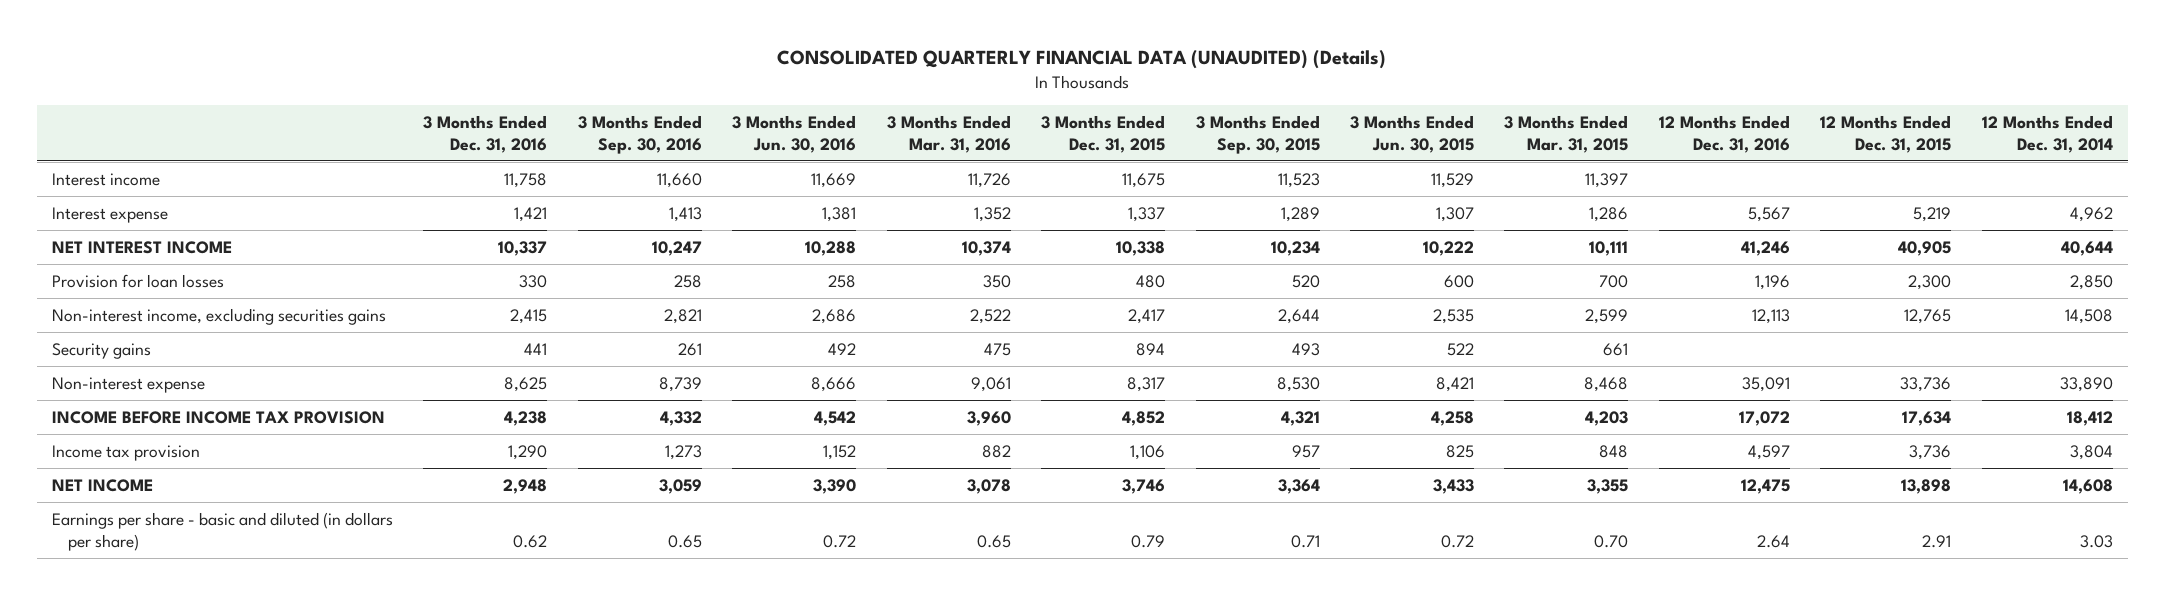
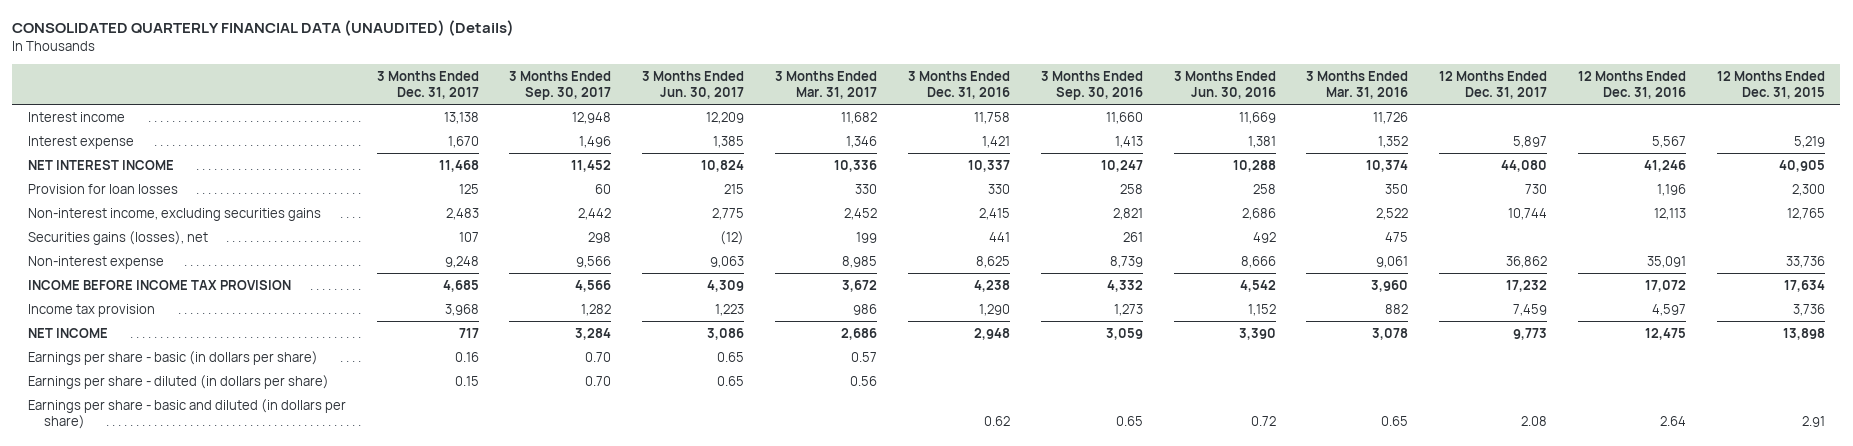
[1041,114,1166,153] 3 Months Ended Dec. 31, 2015 -> none
[1195,114,1320,154] 3 Months Ended Sep. 30, 2015 -> none
[1349,114,1474,153] 3 Months Ended Jun. 30, 2015 -> none
[1504,114,1629,153] 3 Months Ended Mar. 31, 2015 -> none
[1981,114,2113,153] 12 Months Ended Dec. 31, 2014 -> none
none -> [376,70,479,100] 3 Months Ended Dec. 31, 2017
none -> [509,70,612,101] 3 Months Ended Sep. 30, 2017
none -> [642,70,745,100] 3 Months Ended Jun. 30, 2017
none -> [775,70,878,100] 3 Months Ended Mar. 31, 2017
none -> [1439,70,1548,100] 12 Months Ended Dec. 31, 2017
[51,342,151,359] Security gains -> [27,230,208,245] Securities gains (losses), net
none -> [27,350,318,365] Earnings per share - basic (in dollars per share)
none -> [27,374,329,389] Earnings per share - diluted (in dollars per share)

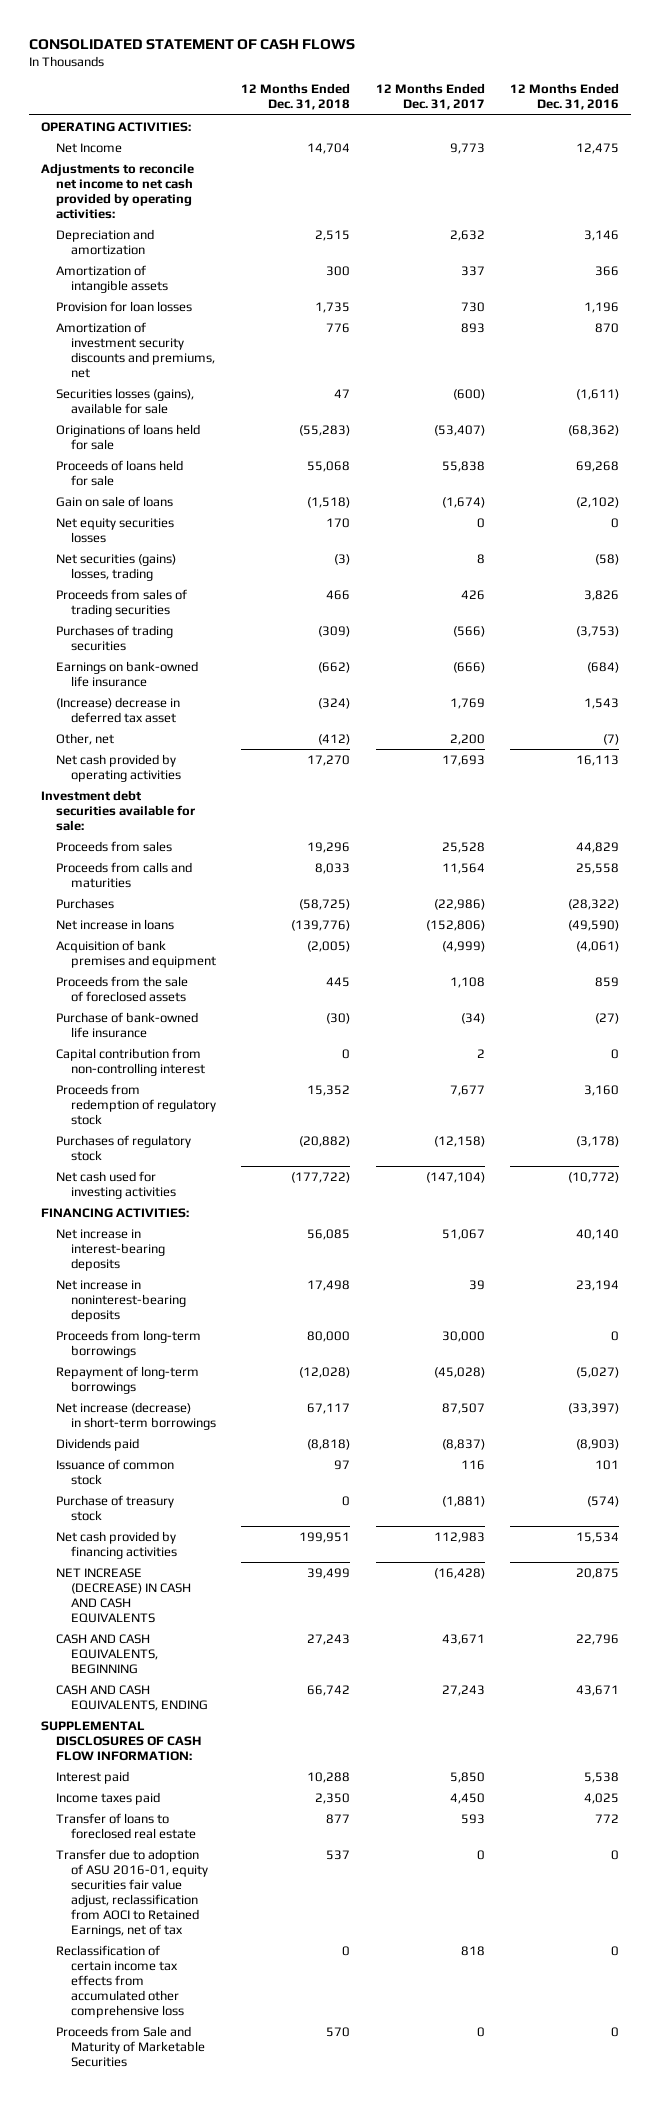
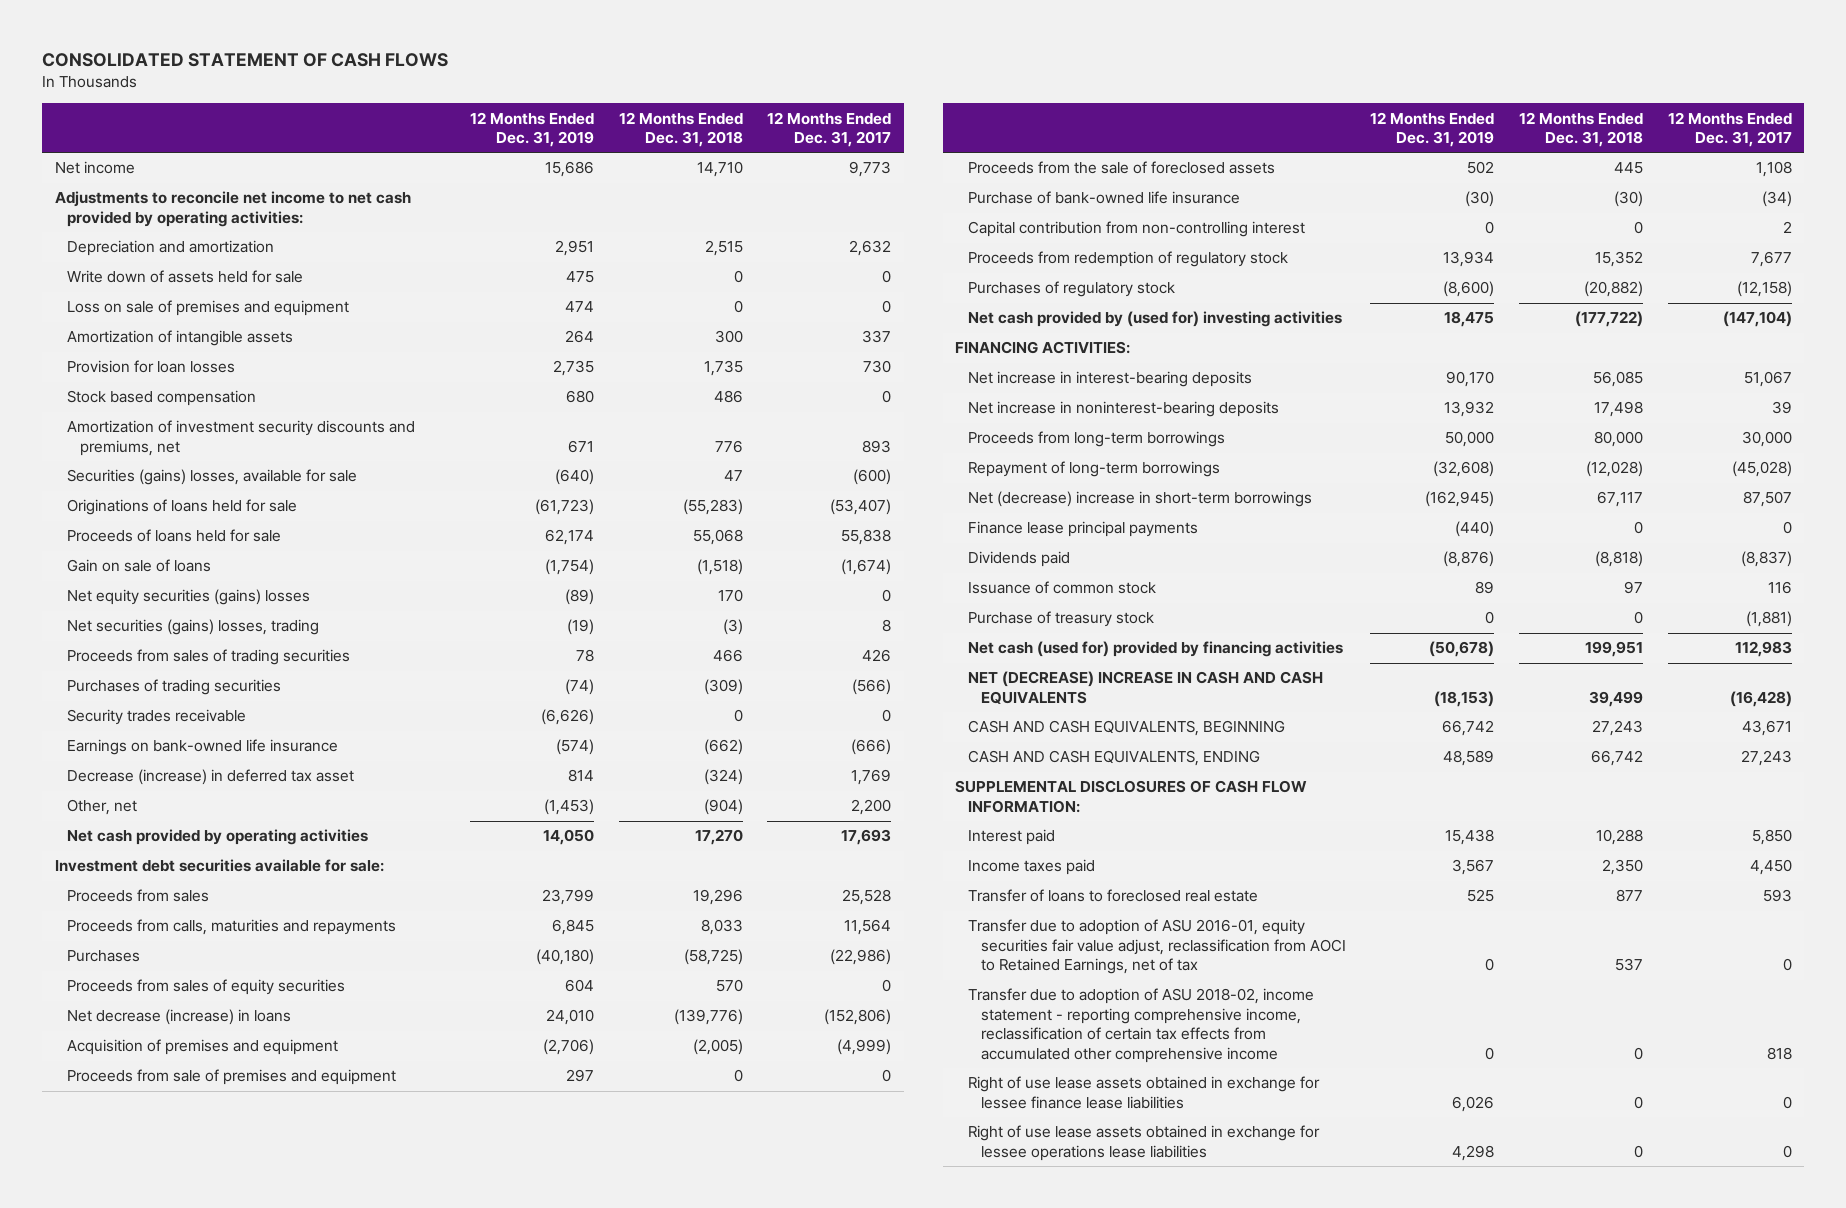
[509,83,619,111] 12 Months Ended Dec. 31, 2016 -> none
none -> [469,111,594,148] 12 Months Ended Dec. 31, 2019
[41,121,192,132] OPERATING ACTIVITIES: -> none
[56,142,123,153] Net Income -> [54,161,135,175] Net income
[307,142,351,154] 14,704 -> [696,161,743,178] 14,710
none -> [67,270,304,284] Write down of assets held for sale
none -> [67,300,350,317] Loss on sale of premises and equipment
none -> [67,390,257,407] Stock based compensation
[56,387,195,414] Securities losses (gains), available for sale -> [67,469,358,486] Securities (gains) losses, available for sale
[56,517,175,543] Net equity securities losses -> [67,589,311,606] Net equity securities (gains) losses
none -> [67,709,247,726] Security trades receivable
[56,696,181,723] (Increase) decrease in deferred tax asset -> [67,769,355,786] Decrease (increase) in deferred tax asset
[318,733,351,745] (412) -> [703,799,743,816] (904)
[56,861,193,888] Proceeds from calls and maturities -> [67,919,397,936] Proceeds from calls, maturities and repayments
none -> [67,979,346,996] Proceeds from sales of equity securities
[56,918,175,930] Net increase in loans -> [67,1009,292,1026] Net decrease (increase) in loans
[56,939,217,968] Acquisition of bank premises and equipment -> [67,1039,339,1056] Acquisition of premises and equipment
none -> [67,1069,397,1086] Proceeds from sale of premises and equipment
[56,1170,177,1199] Net cash used for investing activities -> [967,311,1342,328] Net cash provided by (used for) investing activities
[56,1401,217,1430] Net increase (decrease) in short-term borrowings -> [967,491,1312,508] Net (decrease) increase in short-term borrowings
none -> [967,521,1198,538] Finance lease principal payments
[56,1530,178,1559] Net cash provided by financing activities -> [967,641,1343,658] Net cash (used for) provided by financing activities
[56,1567,192,1623] NET INCREASE (DECREASE) IN CASH AND CASH EQUIVALENTS -> [967,671,1323,704] NET (DECREASE) INCREASE IN CASH AND CASH EQUIVALENTS
[56,2025,206,2067] Proceeds from Sale and Maturity of Marketable Securities -> none
[56,1944,185,2018] Reclassification of certain income tax effects from accumulated other comprehensive loss -> [967,988,1314,1063] Transfer due to adoption of ASU 2018-02, income statement - reporting comprehensive income, reclassification of certain tax effects from accumulated other comprehensive income
none -> [967,1076,1320,1109] Right of use lease assets obtained in exchange for lessee finance lease liabilities
none -> [967,1125,1320,1161] Right of use lease assets obtained in exchange for lessee operations lease liabilities

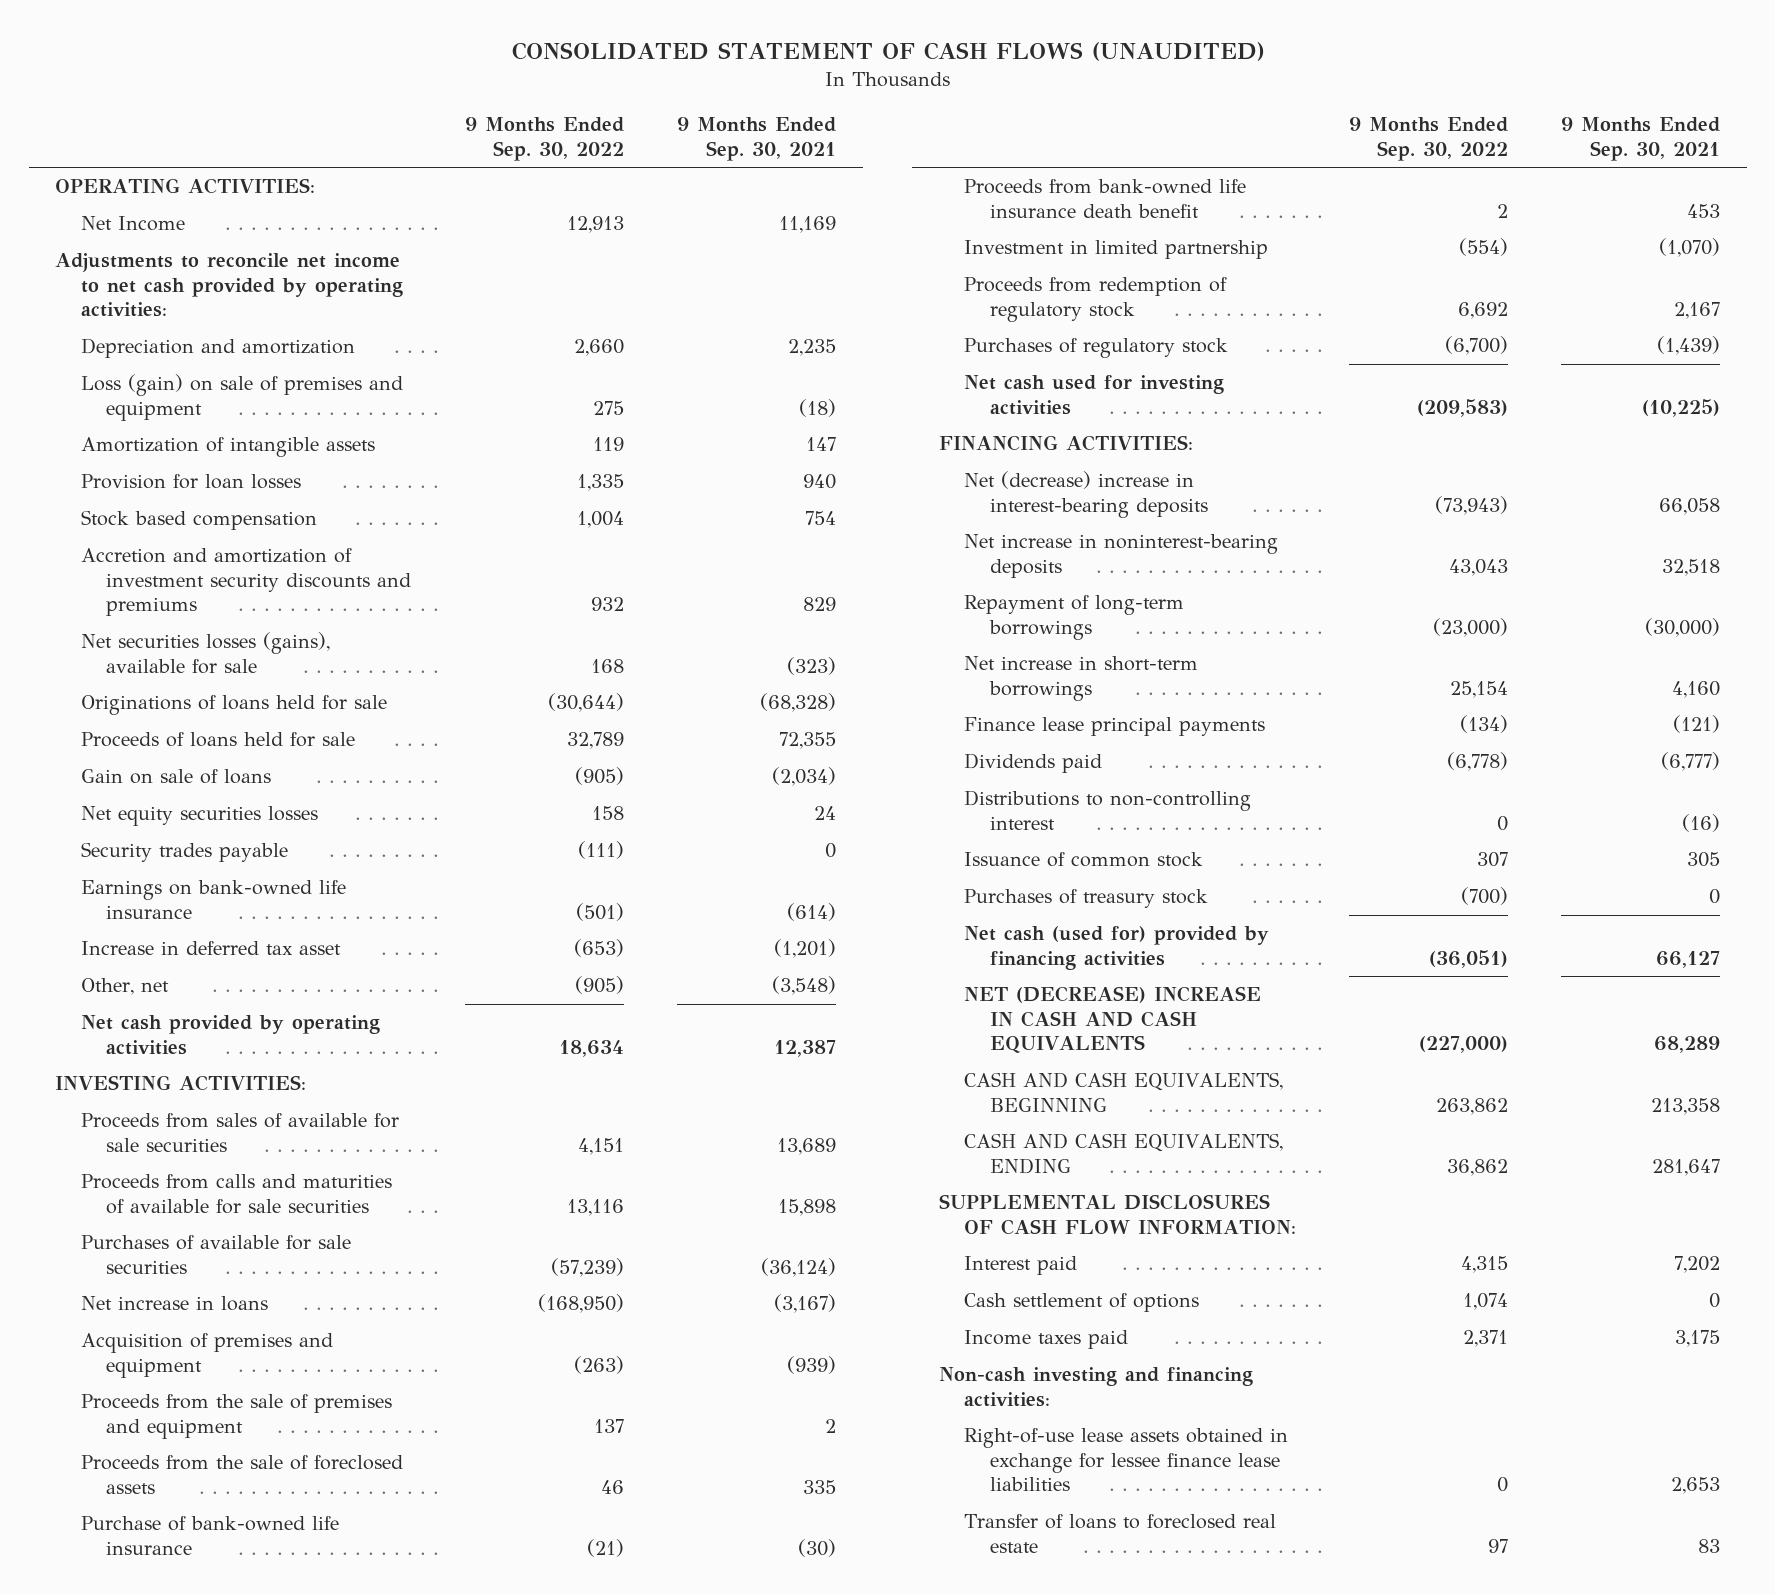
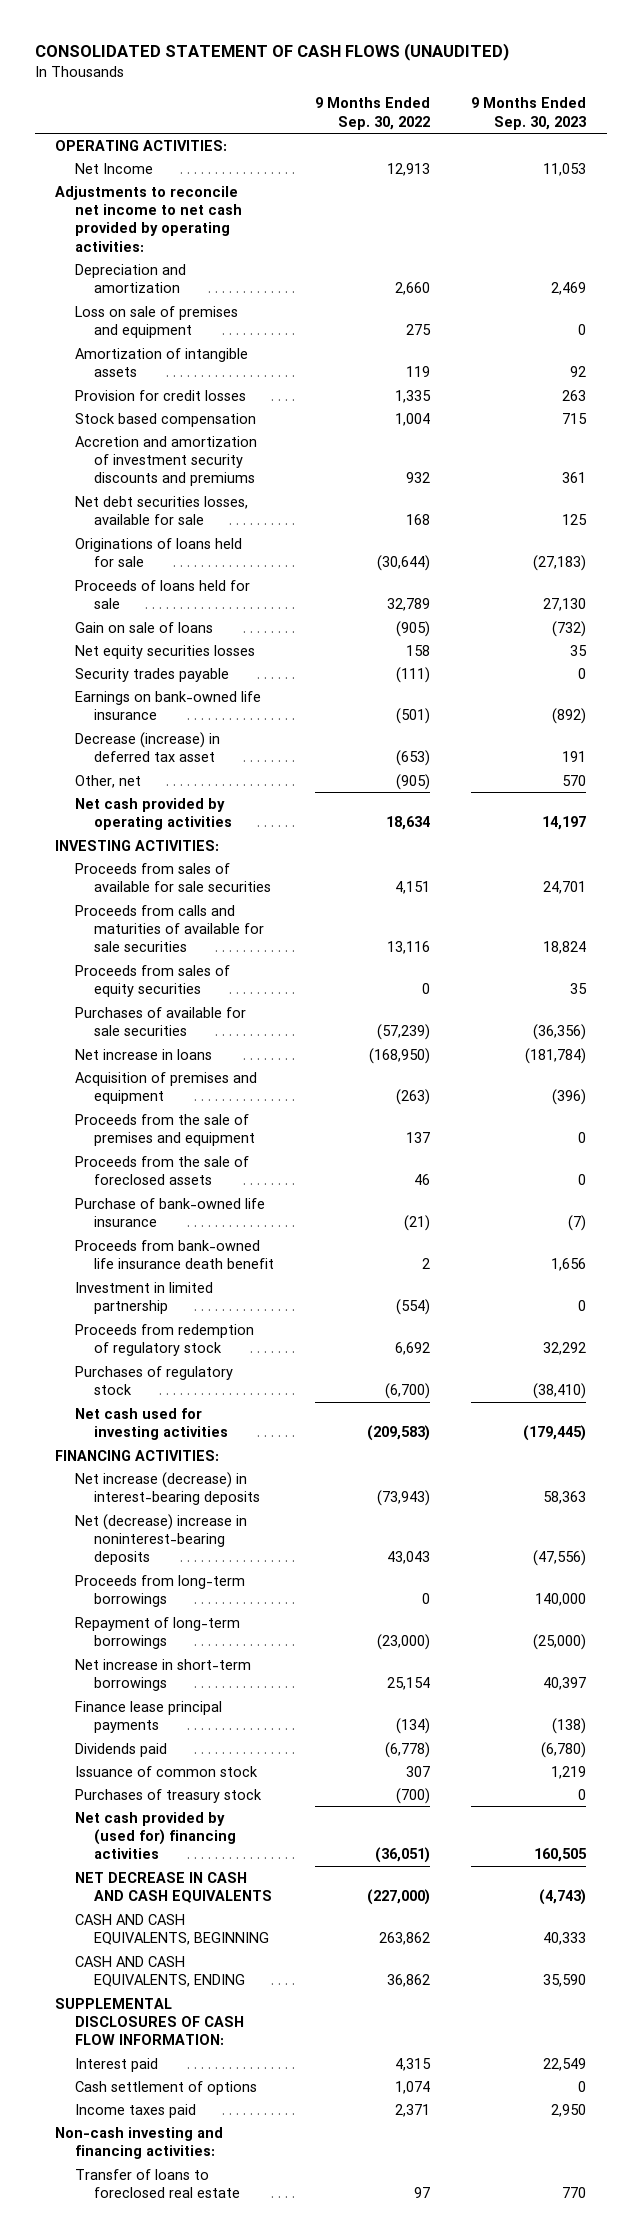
[677,117,837,161] 9 Months Ended Sep. 30, 2021 -> none
none -> [471,97,587,130] 9 Months Ended Sep. 30, 2023
[80,374,403,421] Loss (gain) on sale of premises and equipment -> [74,305,238,339] Loss on sale of premises and equipment
[80,474,301,490] Provision for loan losses -> [74,389,246,401] Provision for credit losses
[80,632,330,674] Net securities losses (gains), available for sale -> [74,495,248,526] Net debt securities losses, available for sale
[80,941,341,956] Increase in deferred tax asset -> [74,731,220,763] Decrease (increase) in deferred tax asset
none -> [74,964,230,998] Proceeds from sales of equity securities
[964,471,1208,518] Net (decrease) increase in interest-bearing deposits -> [74,1471,261,1506] Net increase (decrease) in interest-bearing deposits
[964,534,1279,578] Net increase in noninterest-bearing deposits -> [74,1513,247,1566] Net (decrease) increase in noninterest-bearing deposits
none -> [74,1574,245,1608] Proceeds from long-term borrowings
[964,790,1252,830] Distributions to non-controlling interest -> none
[964,926,1270,970] Net cash (used for) provided by financing activities -> [74,1811,237,1860] Net cash provided by (used for) financing activities
[964,986,1262,1055] NET (DECREASE) INCREASE IN CASH AND CASH EQUIVALENTS -> [74,1871,273,1904] NET DECREASE IN CASH AND CASH EQUIVALENTS
[964,1428,1289,1492] Right-of-use lease assets obtained in exchange for lessee finance lease liabilities -> none

